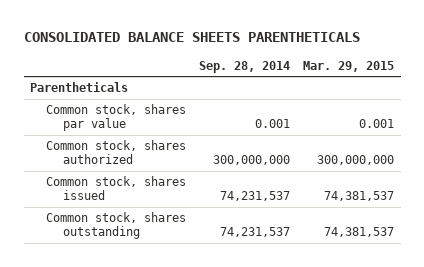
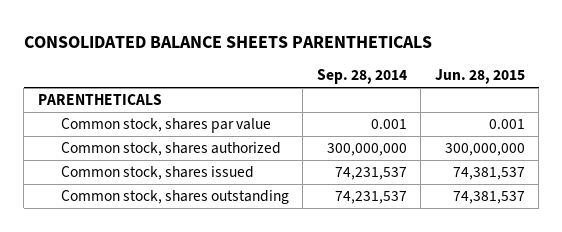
[303,60,395,72] Mar. 29, 2015 -> none
none -> [434,69,525,85] Jun. 28, 2015
[30,82,129,93] Parentheticals -> [37,94,162,106] PARENTHETICALS

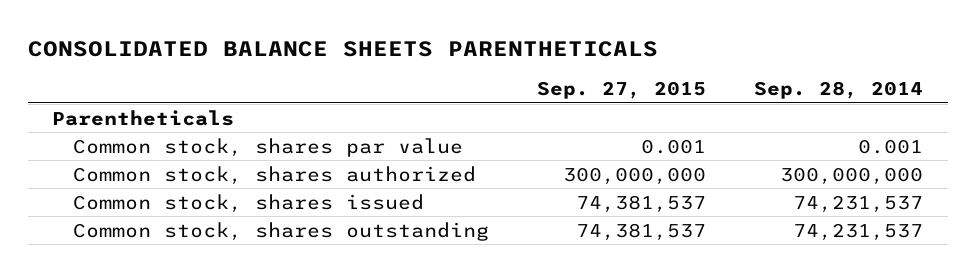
[434,69,525,85] Jun. 28, 2015 -> none
none -> [537,81,707,100] Sep. 27, 2015
[37,94,162,106] PARENTHETICALS -> [51,109,234,126] Parentheticals

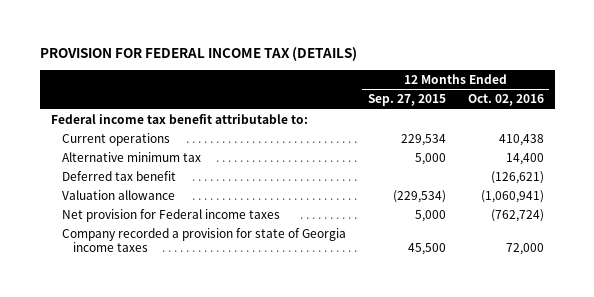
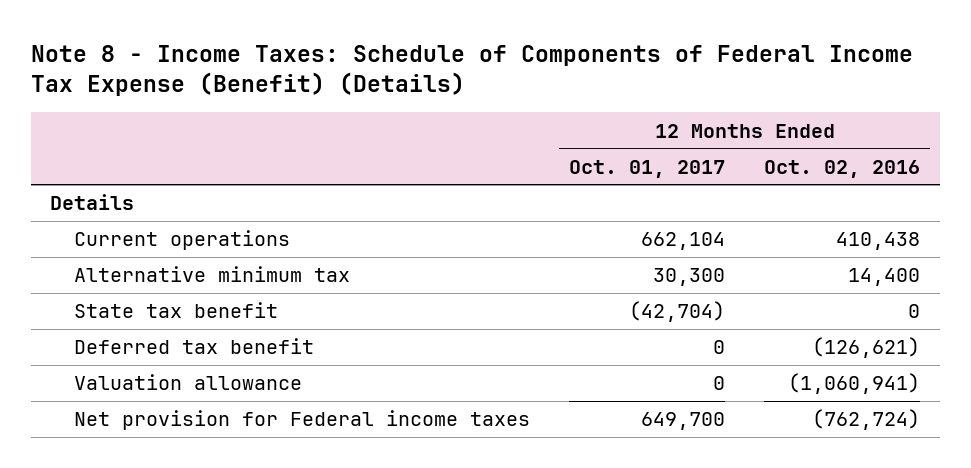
[39,46,357,61] PROVISION FOR FEDERAL INCOME TAX (DETAILS) -> [30,44,913,97] Note 8 - Income Taxes: Schedule of Components of Federal Income Tax Expense (Benefit) (Details)
[367,94,446,107] Sep. 27, 2015 -> none
none -> [569,159,726,178] Oct. 01, 2017
[50,114,308,125] Federal income tax benefit attributable to: -> none
none -> [50,194,135,211] Details
none -> [73,302,278,319] State tax benefit
[61,228,346,252] Company recorded a provision for state of Georgia income taxes -> none

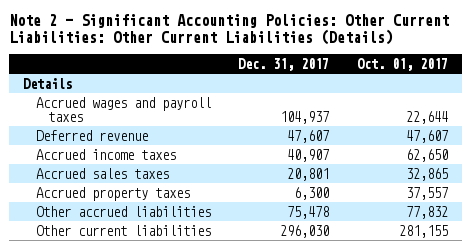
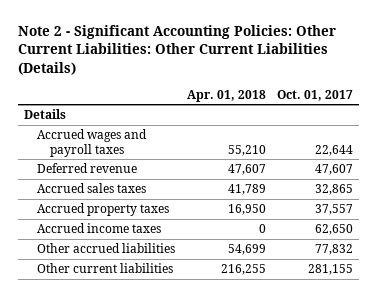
[238,57,330,71] Dec. 31, 2017 -> none
none -> [186,89,266,102] Apr. 01, 2018
[35,148,176,160] Accrued income taxes -> [36,223,161,234] Accrued income taxes

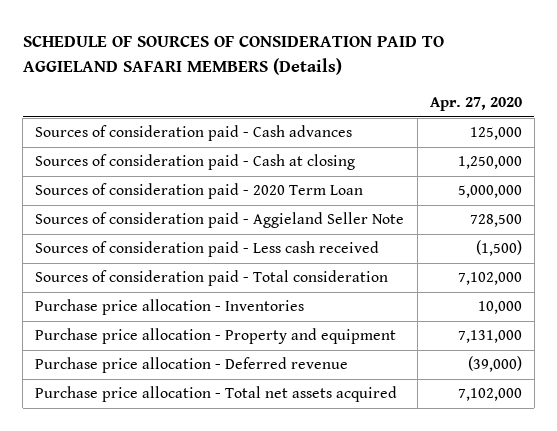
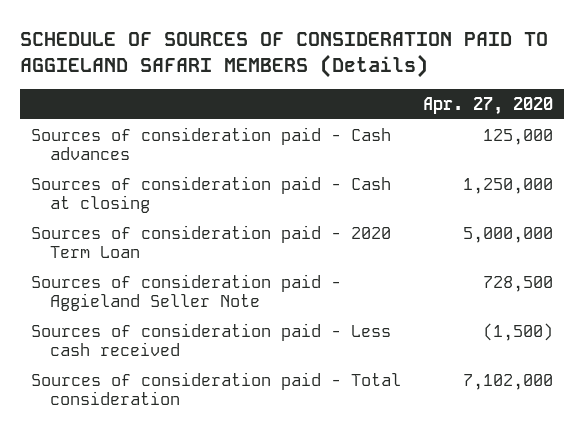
[35,299,305,316] Purchase price allocation - Inventories -> none
[35,328,397,345] Purchase price allocation - Property and equipment -> none
[35,357,349,374] Purchase price allocation - Deferred revenue -> none
[35,386,398,403] Purchase price allocation - Total net assets acquired -> none

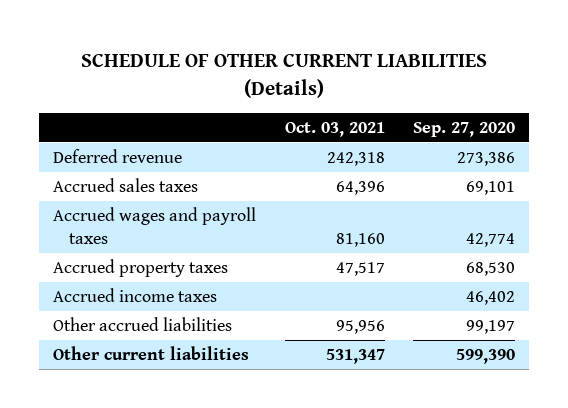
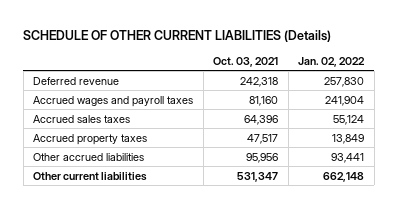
[412,121,515,137] Sep. 27, 2020 -> none
none -> [298,56,366,67] Jan. 02, 2022
[53,178,199,193] Accrued sales taxes -> [33,114,131,123] Accrued sales taxes
[53,288,218,303] Accrued income taxes -> none

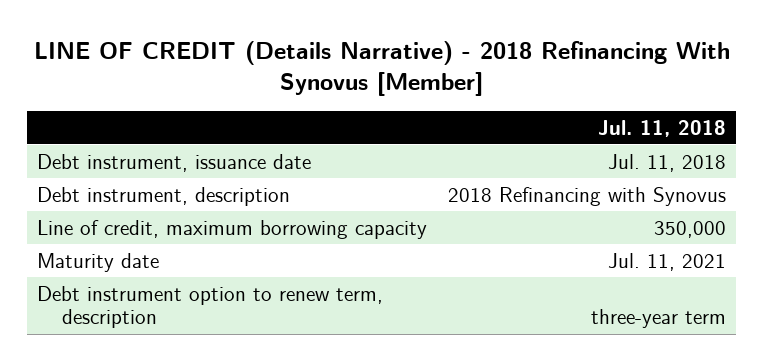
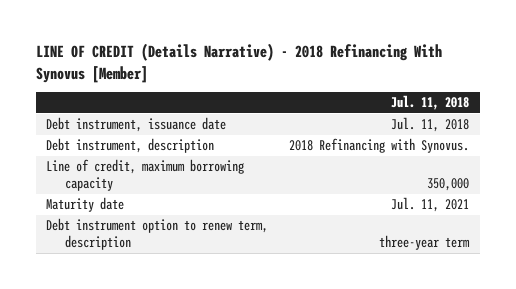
[447,186,726,206] 2018 Refinancing with Synovus -> [289,138,470,154] 2018 Refinancing with Synovus.

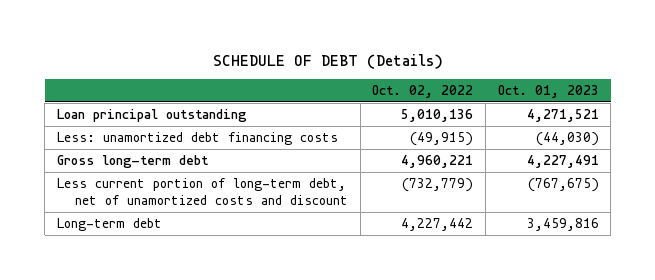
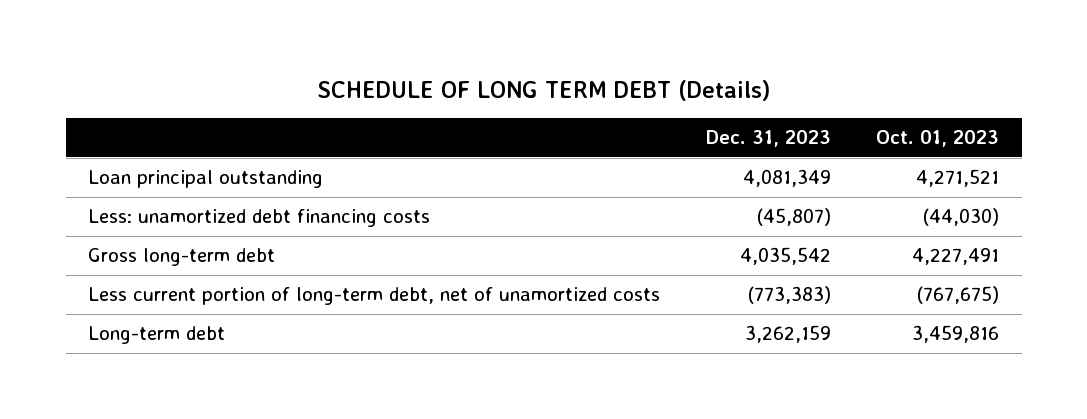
[212,53,443,69] SCHEDULE OF DEBT (Details) -> [316,79,770,101] SCHEDULE OF LONG TERM DEBT (Details)
[372,85,474,99] Oct. 02, 2022 -> none
none -> [705,130,831,148] Dec. 31, 2023
[56,178,349,205] Less current portion of long-term debt, net of unamortized costs and discount -> [88,287,661,306] Less current portion of long-term debt, net of unamortized costs

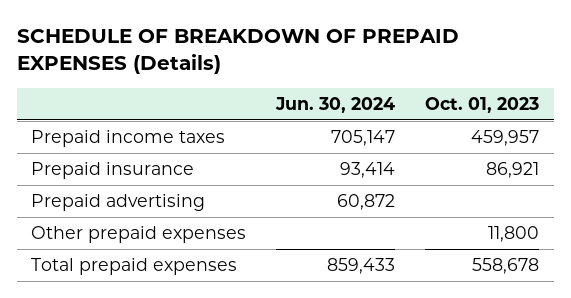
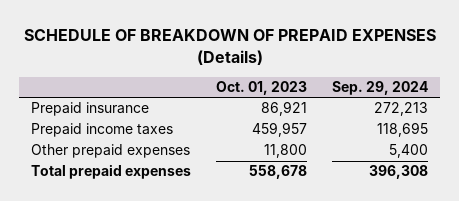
[275,96,396,113] Jun. 30, 2024 -> none
none -> [331,81,428,96] Sep. 29, 2024
[31,194,206,212] Prepaid advertising -> none
[31,130,226,148] Prepaid income taxes -> [31,123,174,138] Prepaid income taxes

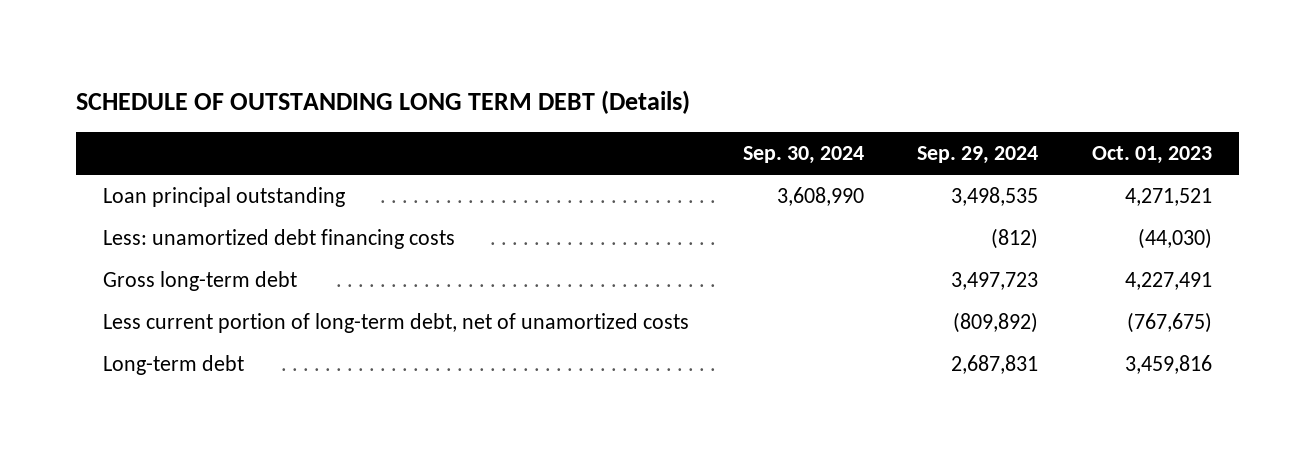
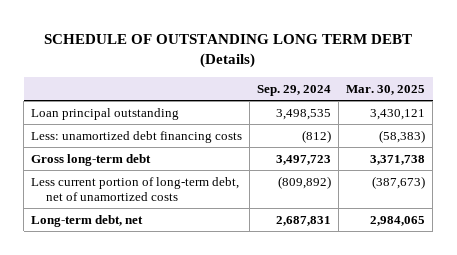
[742,146,864,165] Sep. 30, 2024 -> none
[1092,146,1213,165] Oct. 01, 2023 -> none
none -> [346,85,426,96] Mar. 30, 2025
[102,355,244,376] Long-term debt -> [31,214,144,227] Long-term debt, net

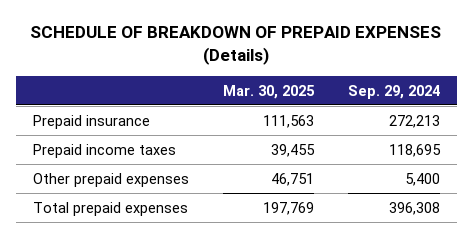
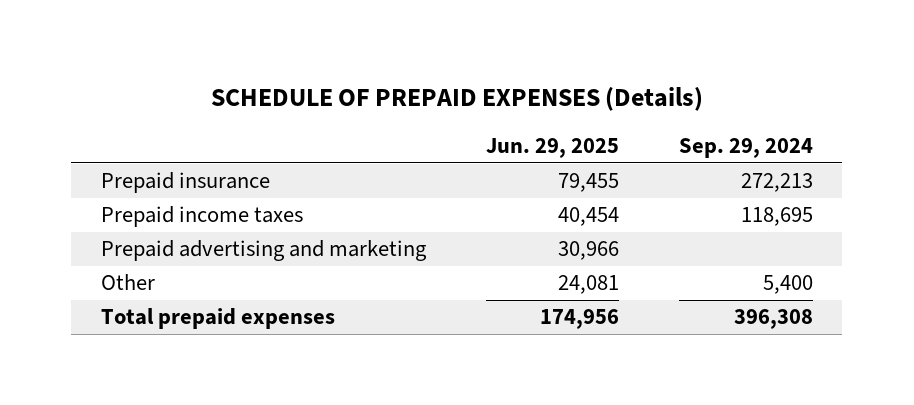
[30,26,442,66] SCHEDULE OF BREAKDOWN OF PREPAID EXPENSES (Details) -> [210,87,703,112] SCHEDULE OF PREPAID EXPENSES (Details)
[222,84,315,99] Mar. 30, 2025 -> none
none -> [485,137,619,158] Jun. 29, 2025
none -> [101,240,428,262] Prepaid advertising and marketing
[32,172,189,187] Other prepaid expenses -> [101,274,156,291] Other

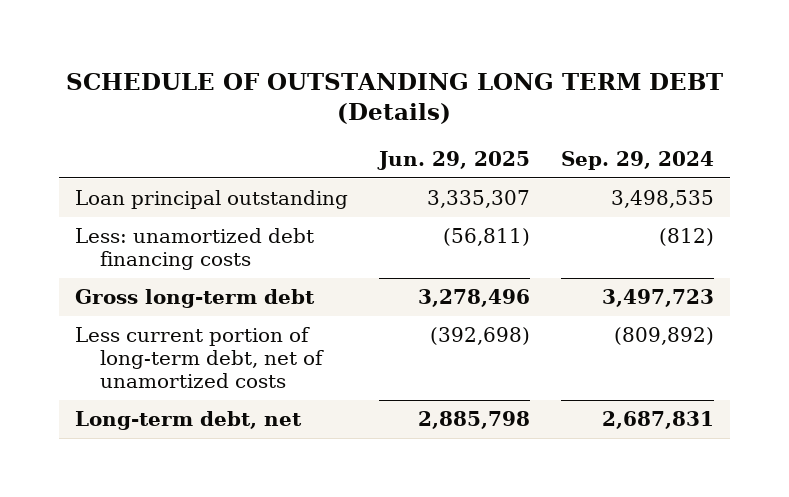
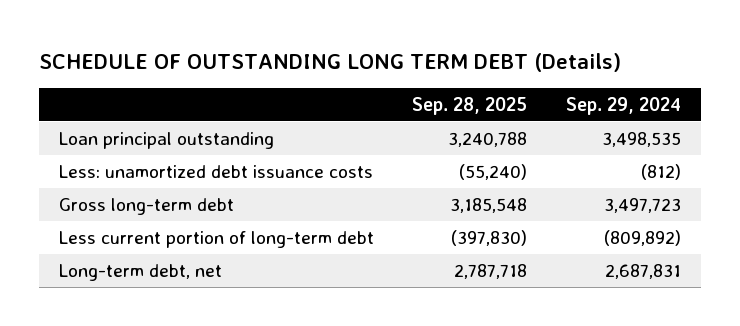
[376,150,530,170] Jun. 29, 2025 -> none
none -> [412,96,528,115] Sep. 28, 2025
[74,228,314,271] Less: unamortized debt financing costs -> [58,165,373,179] Less: unamortized debt issuance costs
[74,327,325,389] Less current portion of long-term debt, net of unamortized costs -> [58,231,374,249] Less current portion of long-term debt

